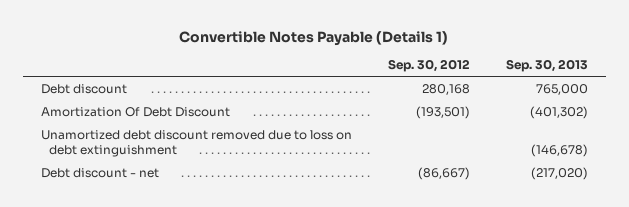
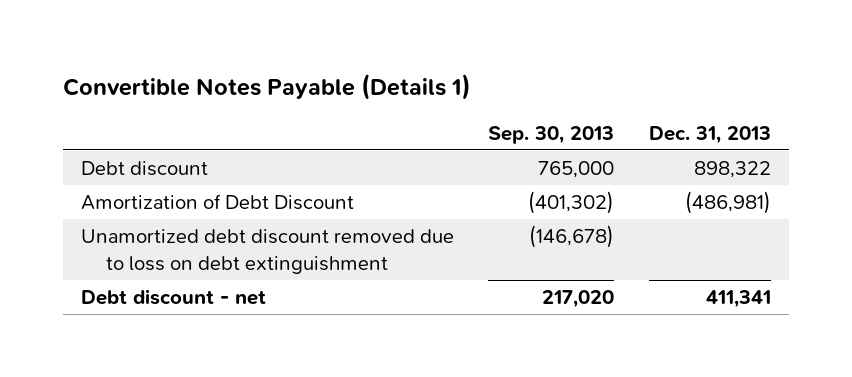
[387,59,470,73] Sep. 30, 2012 -> none
none -> [649,125,772,144] Dec. 31, 2013
[40,106,230,117] Amortization Of Debt Discount -> [80,194,354,211] Amortization of Debt Discount
[530,166,588,180] (217,020) -> [542,290,615,309] 217,020

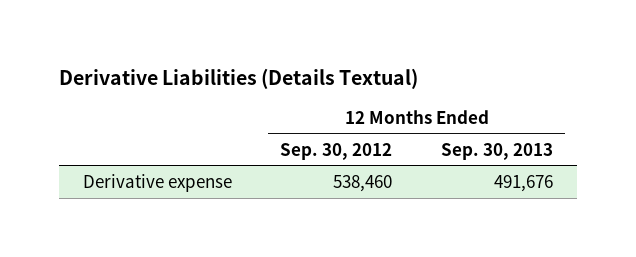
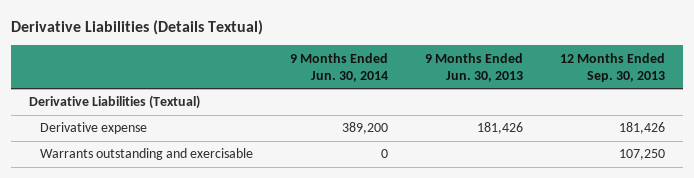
[280,142,393,160] Sep. 30, 2012 -> none
none -> [289,52,388,82] 9 Months Ended Jun. 30, 2014
none -> [424,52,523,82] 9 Months Ended Jun. 30, 2013
none -> [29,95,201,110] Derivative Liabilities (Textual)
[493,175,553,193] 491,676 -> [618,122,665,135] 181,426
none -> [39,148,253,161] Warrants outstanding and exercisable

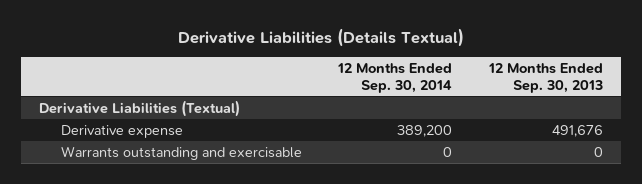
[289,52,388,82] 9 Months Ended Jun. 30, 2014 -> none
[424,52,523,82] 9 Months Ended Jun. 30, 2013 -> none
none -> [337,63,453,93] 12 Months Ended Sep. 30, 2014
[618,122,665,135] 181,426 -> [552,124,604,137] 491,676
[618,149,665,161] 107,250 -> [594,146,604,157] 0

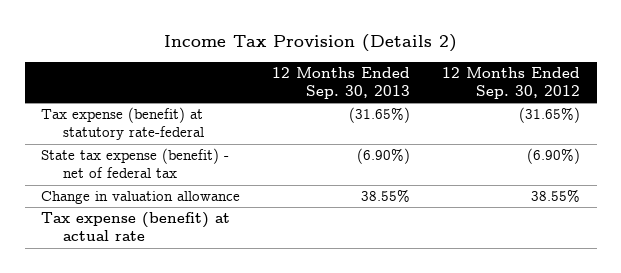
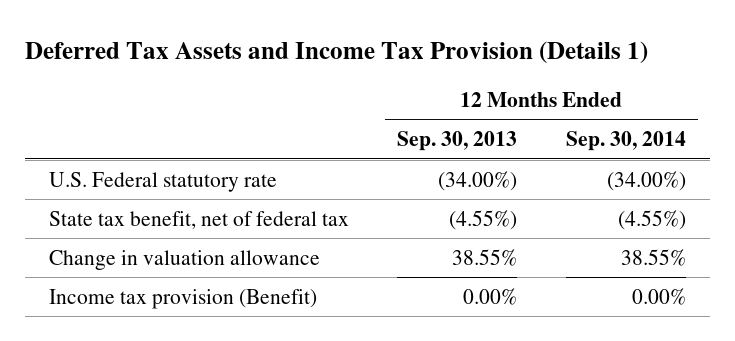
[163,34,457,53] Income Tax Provision (Details 2) -> [25,40,649,64] Deferred Tax Assets and Income Tax Provision (Details 1)
[442,66,581,99] 12 Months Ended Sep. 30, 2012 -> none
none -> [565,131,686,152] Sep. 30, 2014
[40,107,205,141] Tax expense (benefit) at statutory rate-federal -> [49,171,278,192] U.S. Federal statutory rate
[349,107,411,124] (31.65%) -> [438,170,518,191] (34.00%)
[40,148,229,179] State tax expense (benefit) - net of federal tax -> [49,210,350,229] State tax benefit, net of federal tax
[357,148,411,165] (6.90%) -> [449,209,518,230] (4.55%)
[40,212,230,242] Tax expense (benefit) at actual rate -> none
none -> [49,288,318,309] Income tax provision (Benefit)

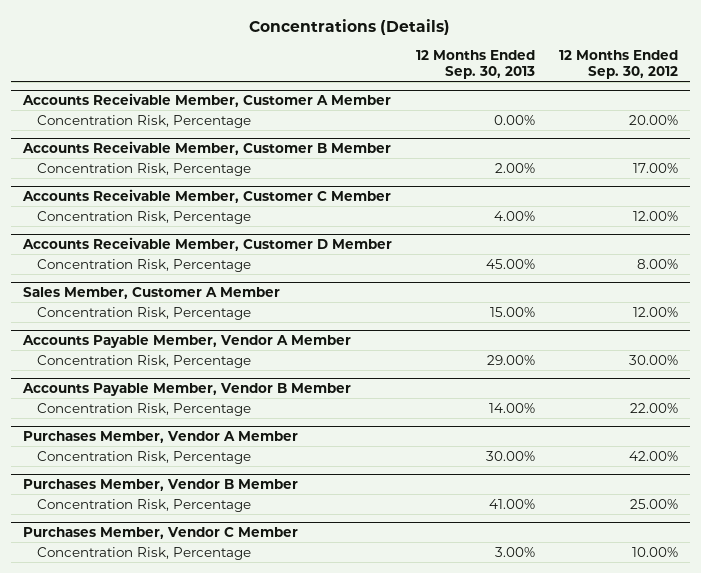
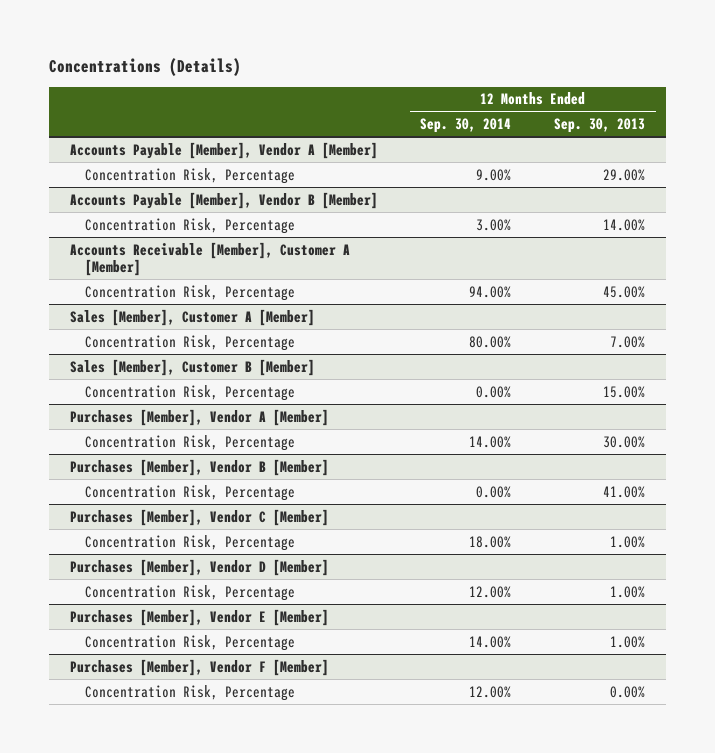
[558,49,678,80] 12 Months Ended Sep. 30, 2012 -> none
none -> [420,118,512,134] Sep. 30, 2014
[22,92,392,107] Accounts Receivable Member, Customer A Member -> none
[36,114,251,128] Concentration Risk, Percentage -> none
[22,140,392,155] Accounts Receivable Member, Customer B Member -> none
[36,162,251,176] Concentration Risk, Percentage -> none
[22,188,392,203] Accounts Receivable Member, Customer C Member -> none
[36,210,251,224] Concentration Risk, Percentage -> none
[22,236,393,251] Accounts Receivable Member, Customer D Member -> none
[36,258,251,272] Concentration Risk, Percentage -> none
[23,286,281,299] Sales Member, Customer A Member -> none
[36,306,251,320] Concentration Risk, Percentage -> none
[22,334,352,348] Accounts Payable Member, Vendor A Member -> [69,141,378,159] Accounts Payable [Member], Vendor A [Member]
[22,382,352,396] Accounts Payable Member, Vendor B Member -> [69,191,378,209] Accounts Payable [Member], Vendor B [Member]
none -> [69,241,350,277] Accounts Receivable [Member], Customer A [Member]
none -> [84,284,295,301] Concentration Risk, Percentage
none -> [69,308,315,326] Sales [Member], Customer A [Member]
none -> [84,334,295,351] Concentration Risk, Percentage
none -> [69,358,315,376] Sales [Member], Customer B [Member]
none -> [84,384,295,401] Concentration Risk, Percentage
[23,430,299,443] Purchases Member, Vendor A Member -> [69,408,329,426] Purchases [Member], Vendor A [Member]
[23,478,299,491] Purchases Member, Vendor B Member -> [69,458,329,476] Purchases [Member], Vendor B [Member]
[23,526,299,539] Purchases Member, Vendor C Member -> [69,508,329,526] Purchases [Member], Vendor C [Member]
[494,546,535,557] 3.00% -> [609,535,645,548] 1.00%
none -> [69,558,329,576] Purchases [Member], Vendor D [Member]
none -> [84,584,295,601] Concentration Risk, Percentage
none -> [69,608,329,626] Purchases [Member], Vendor E [Member]
none -> [84,634,295,651] Concentration Risk, Percentage
none -> [69,658,329,676] Purchases [Member], Vendor F [Member]
none -> [84,684,295,701] Concentration Risk, Percentage

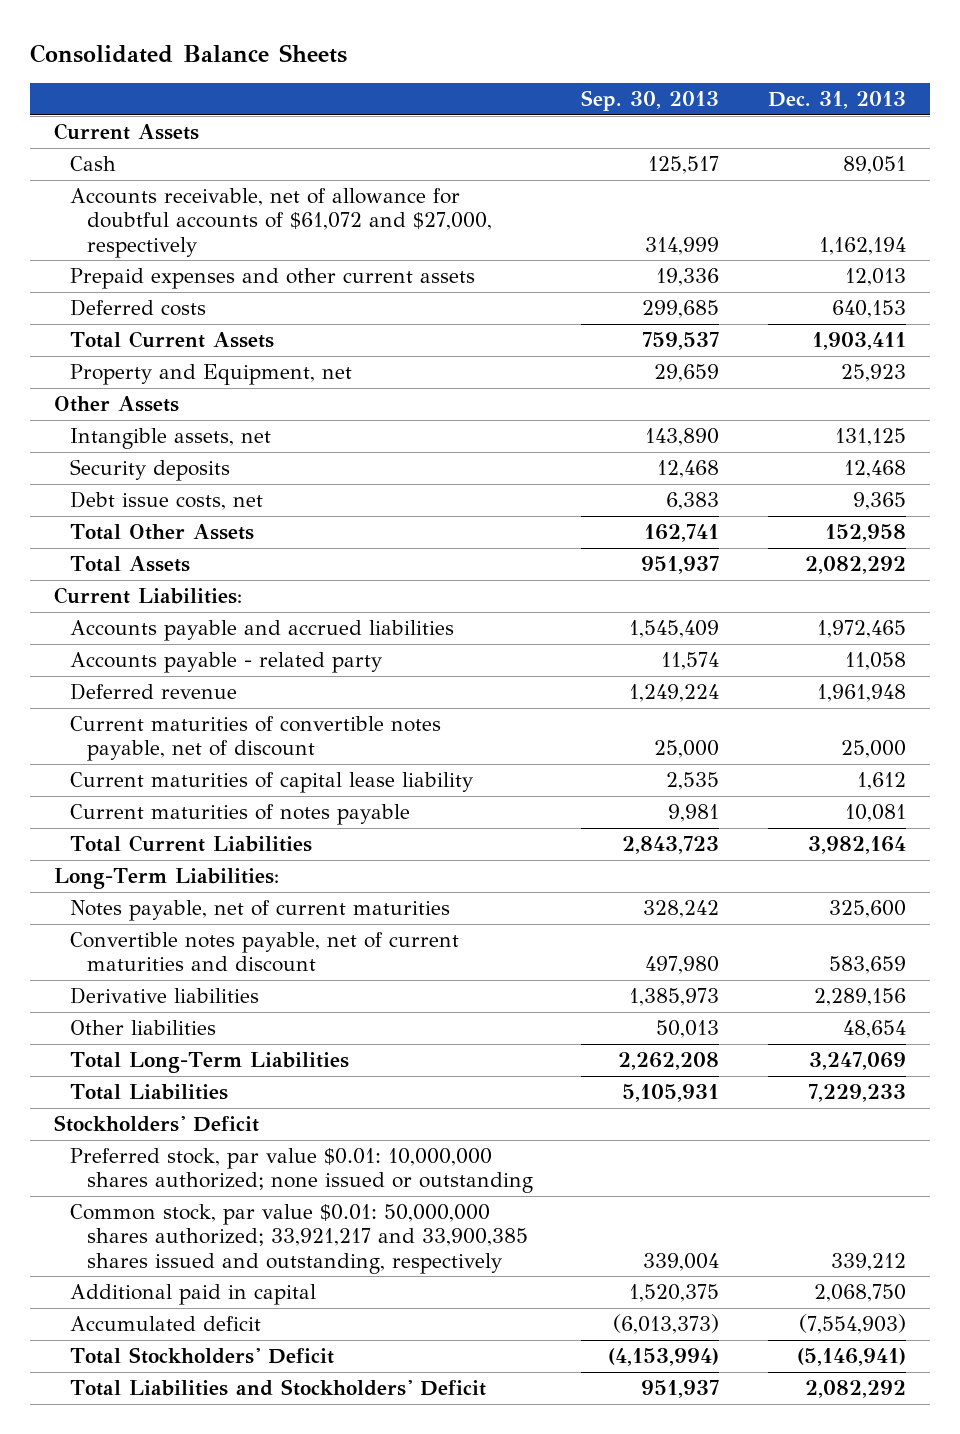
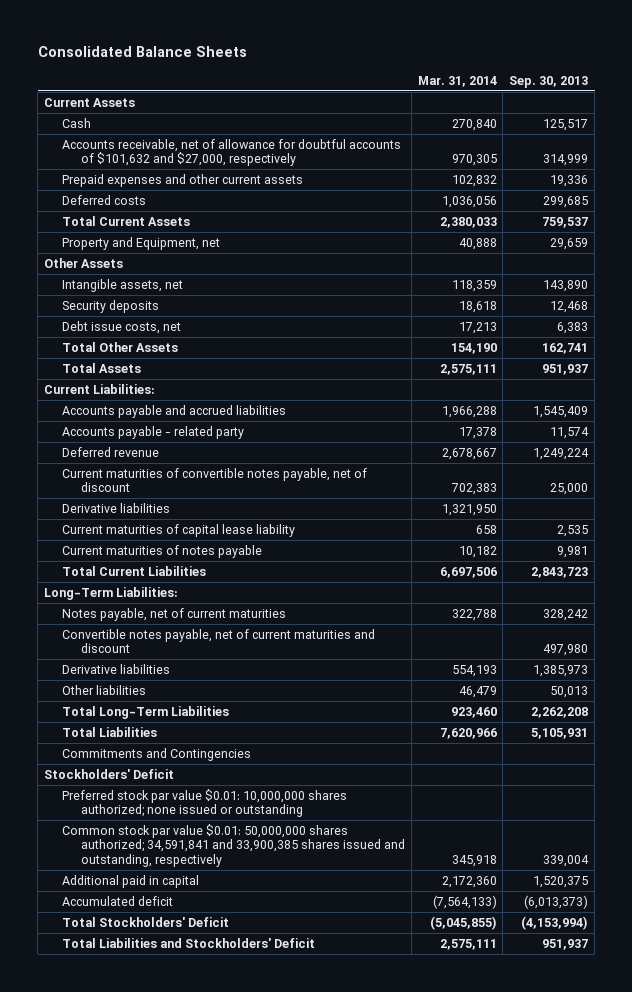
[768,91,907,110] Dec. 31, 2013 -> none
none -> [417,75,497,87] Mar. 31, 2014
[70,188,492,258] Accounts receivable, net of allowance for doubtful accounts of $61,072 and $27,000, respectively -> [62,138,402,167] Accounts receivable, net of allowance for doubtful accounts of $101,632 and $27,000, respectively
none -> [62,502,171,513] Derivative liabilities
none -> [62,747,252,761] Commitments and Contingencies
[70,1148,533,1194] Preferred stock, par value $0.01: 10,000,000 shares authorized; none issued or outstanding -> [62,788,348,818] Preferred stock par value $0.01: 10,000,000 shares authorized; none issued or outstanding
[70,1204,528,1274] Common stock, par value $0.01: 50,000,000 shares authorized; 33,921,217 and 33,900,385 shares issued and outstanding, respectively -> [62,823,405,867] Common stock par value $0.01: 50,000,000 shares authorized; 34,591,841 and 33,900,385 shares issued and outstanding, respectively

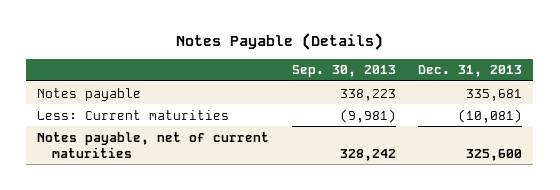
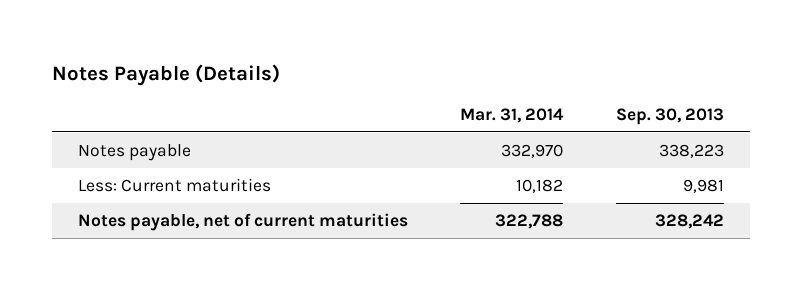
[418,65,523,78] Dec. 31, 2013 -> none
none -> [460,108,565,124] Mar. 31, 2014
[339,108,396,123] (9,981) -> [682,178,724,193] 9,981

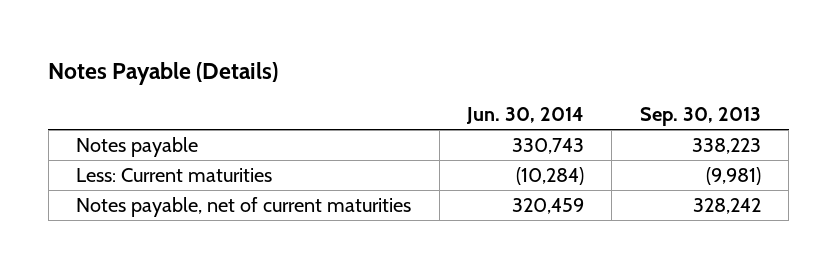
[460,108,565,124] Mar. 31, 2014 -> none
none -> [465,107,584,125] Jun. 30, 2014
[682,178,724,193] 9,981 -> [705,167,761,186] (9,981)

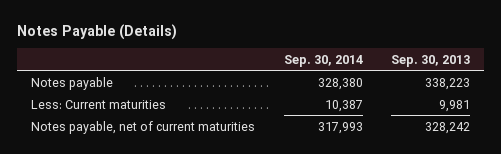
[465,107,584,125] Jun. 30, 2014 -> none
none -> [283,54,363,67] Sep. 30, 2014
[705,167,761,186] (9,981) -> [439,99,471,112] 9,981

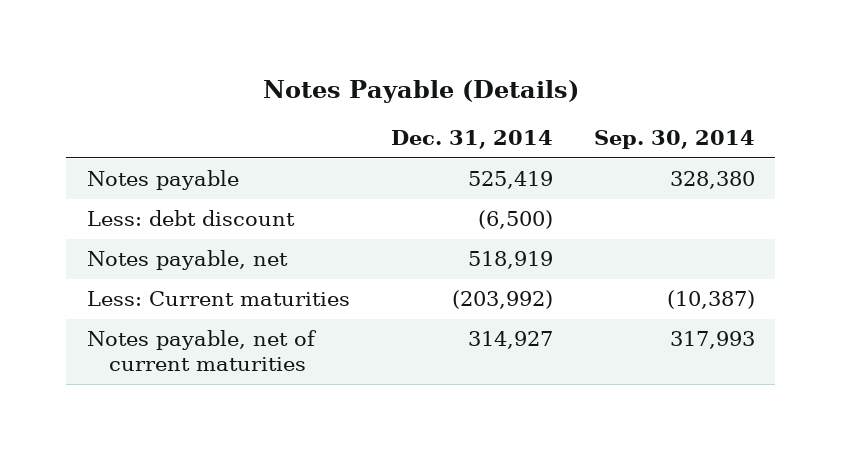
[391,54,471,67] Sep. 30, 2013 -> none
none -> [390,130,553,150] Dec. 31, 2014
none -> [86,210,295,227] Less: debt discount
none -> [86,250,288,271] Notes payable, net
[324,99,363,112] 10,387 -> [666,290,755,310] (10,387)

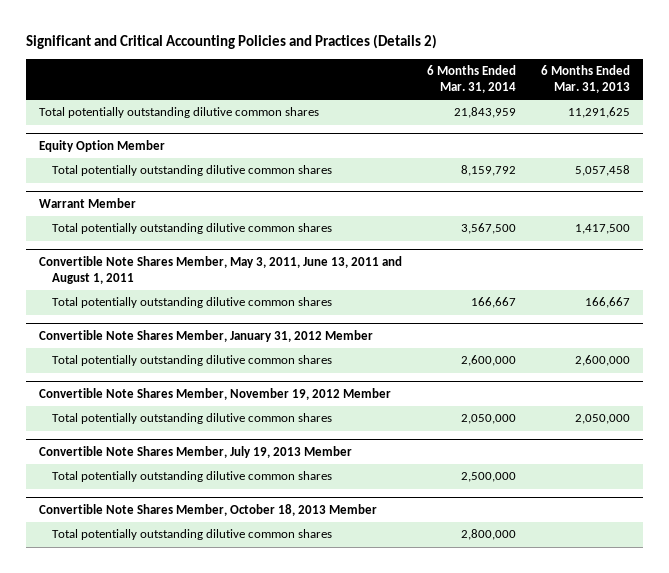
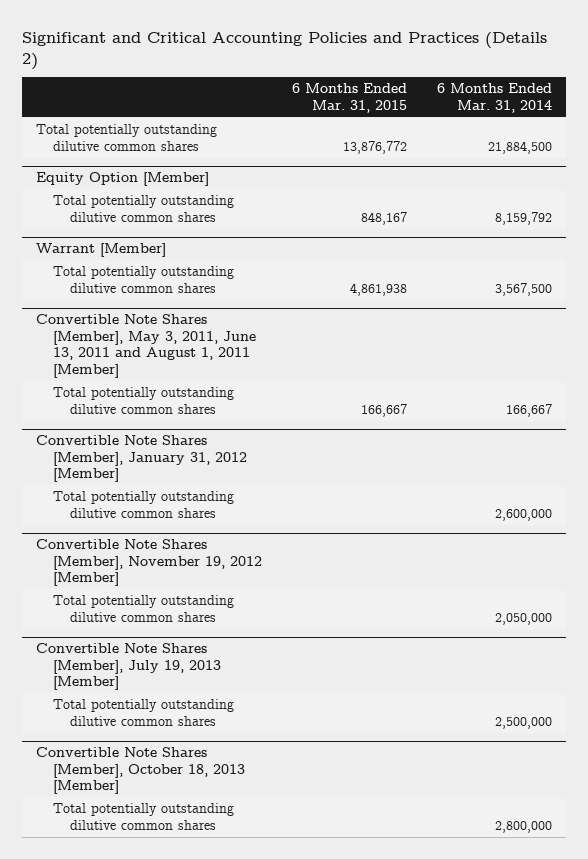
[540,65,630,94] 6 Months Ended Mar. 31, 2013 -> none
none -> [291,83,407,113] 6 Months Ended Mar. 31, 2015
[453,107,516,119] 21,843,959 -> [487,140,552,154] 21,884,500
[38,139,165,152] Equity Option Member -> [36,172,210,187] Equity Option [Member]
[38,197,136,208] Warrant Member -> [36,243,167,258] Warrant [Member]
[38,255,402,284] Convertible Note Shares Member, May 3, 2011, June 13, 2011 and August 1, 2011 -> [36,314,257,378] Convertible Note Shares [Member], May 3, 2011, June 13, 2011 and August 1, 2011 [Member]
[38,329,373,342] Convertible Note Shares Member, January 31, 2012 Member -> [36,435,248,483] Convertible Note Shares [Member], January 31, 2012 [Member]
[38,387,391,400] Convertible Note Shares Member, November 19, 2012 Member -> [36,539,263,587] Convertible Note Shares [Member], November 19, 2012 [Member]
[38,445,352,458] Convertible Note Shares Member, July 19, 2013 Member -> [36,643,222,691] Convertible Note Shares [Member], July 19, 2013 [Member]
[38,503,377,516] Convertible Note Shares Member, October 18, 2013 Member -> [36,747,246,795] Convertible Note Shares [Member], October 18, 2013 [Member]

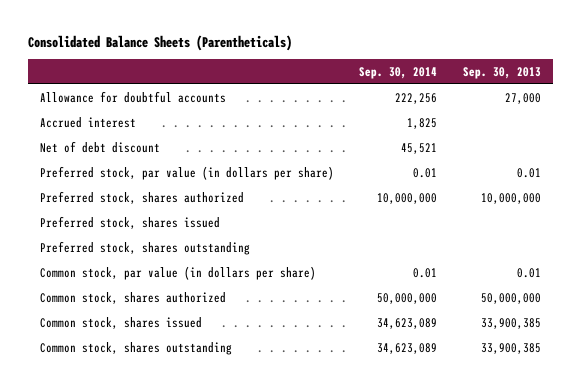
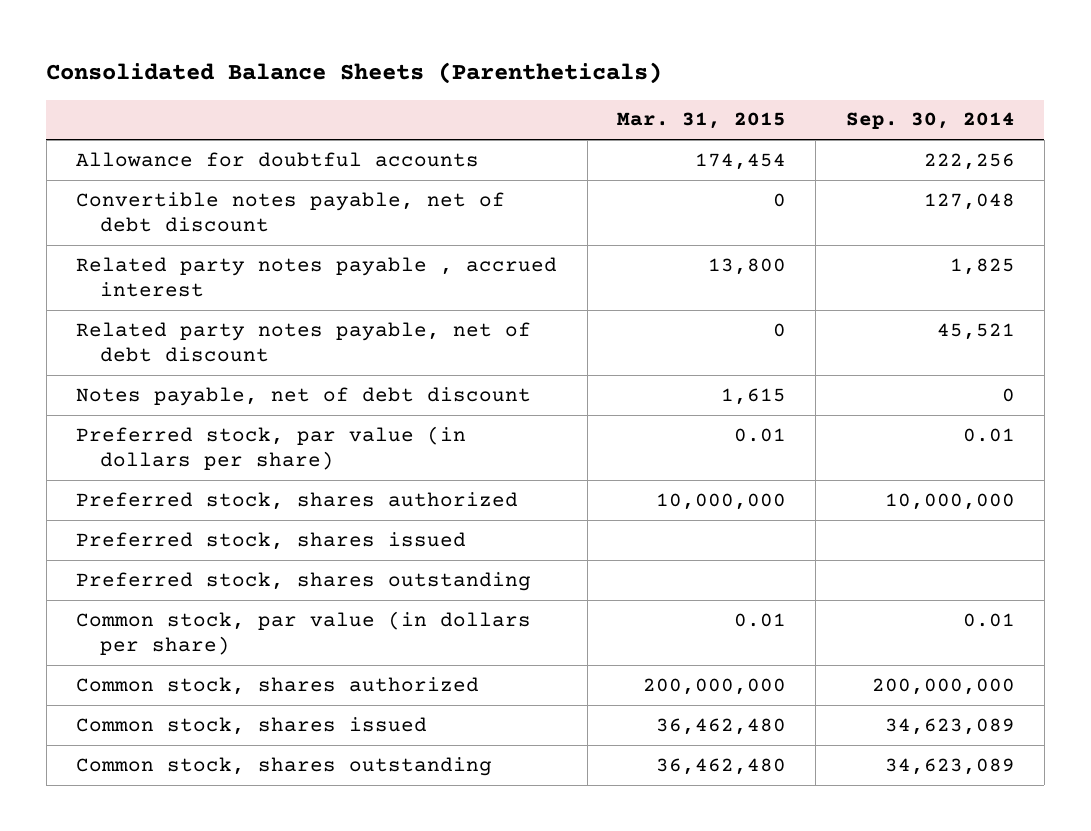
[462,66,541,79] Sep. 30, 2013 -> none
none -> [616,112,786,130] Mar. 31, 2015
none -> [76,191,506,233] Convertible notes payable, net of debt discount
[40,116,137,128] Accrued interest -> [76,256,558,298] Related party notes payable , accrued interest
[40,140,161,153] Net of debt discount -> [76,321,532,363] Related party notes payable, net of debt discount
none -> [76,386,532,406] Notes payable, net of debt discount
[377,292,438,304] 50,000,000 -> [871,677,1015,695] 200,000,000

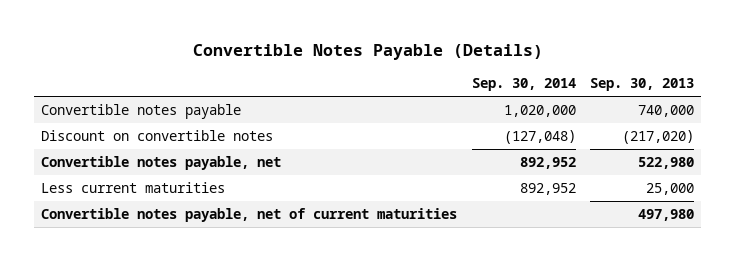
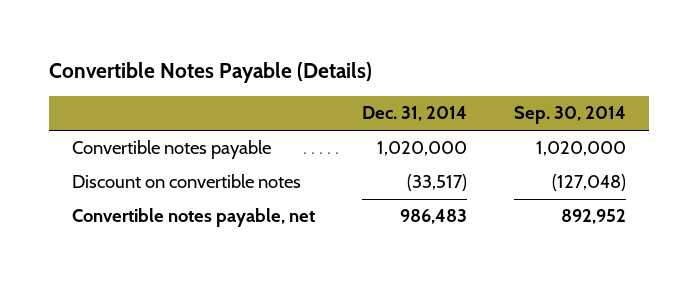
[590,78,695,92] Sep. 30, 2013 -> none
none -> [361,106,467,122] Dec. 31, 2014
[41,182,226,194] Less current maturities -> none
[41,208,458,223] Convertible notes payable, net of current maturities -> none

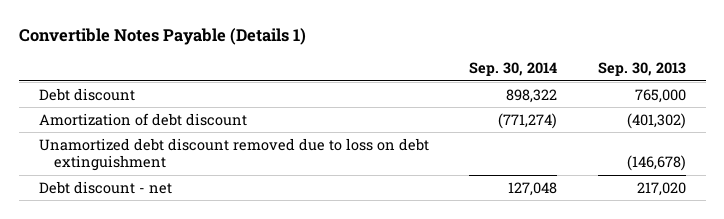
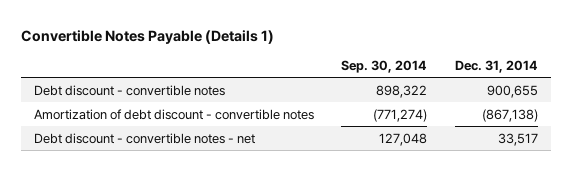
[597,62,686,77] Sep. 30, 2013 -> none
none -> [454,59,538,73] Dec. 31, 2014
[38,137,429,172] Unamortized debt discount removed due to loss on debt extinguishment -> none
[38,87,135,101] Debt discount -> [34,84,226,96] Debt discount - convertible notes
[38,112,247,126] Amortization of debt discount -> [34,108,315,120] Amortization of debt discount - convertible notes
[38,180,172,194] Debt discount - net -> [34,132,256,144] Debt discount - convertible notes - net

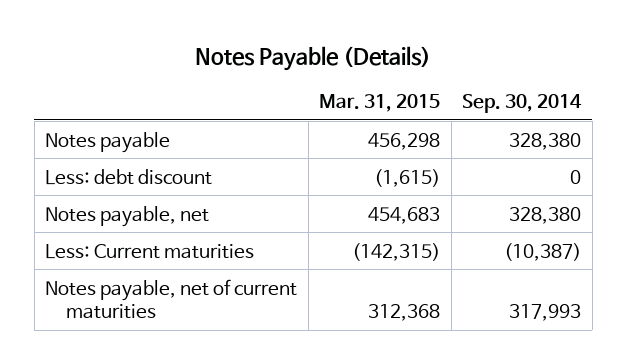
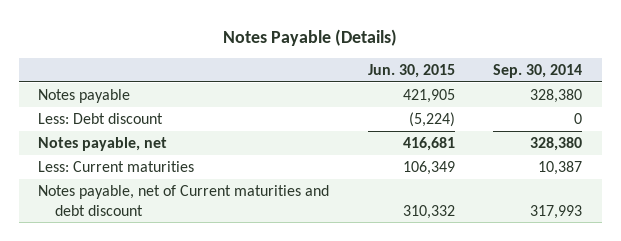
[319,94,441,113] Mar. 31, 2015 -> none
none -> [367,63,455,78] Jun. 30, 2015
[45,168,213,185] Less: debt discount -> [38,112,164,124] Less: Debt discount
[504,242,582,261] (10,387) -> [538,160,583,175] 10,387
[45,278,298,319] Notes payable, net of current maturities -> [38,184,330,216] Notes payable, net of Current maturities and debt discount

